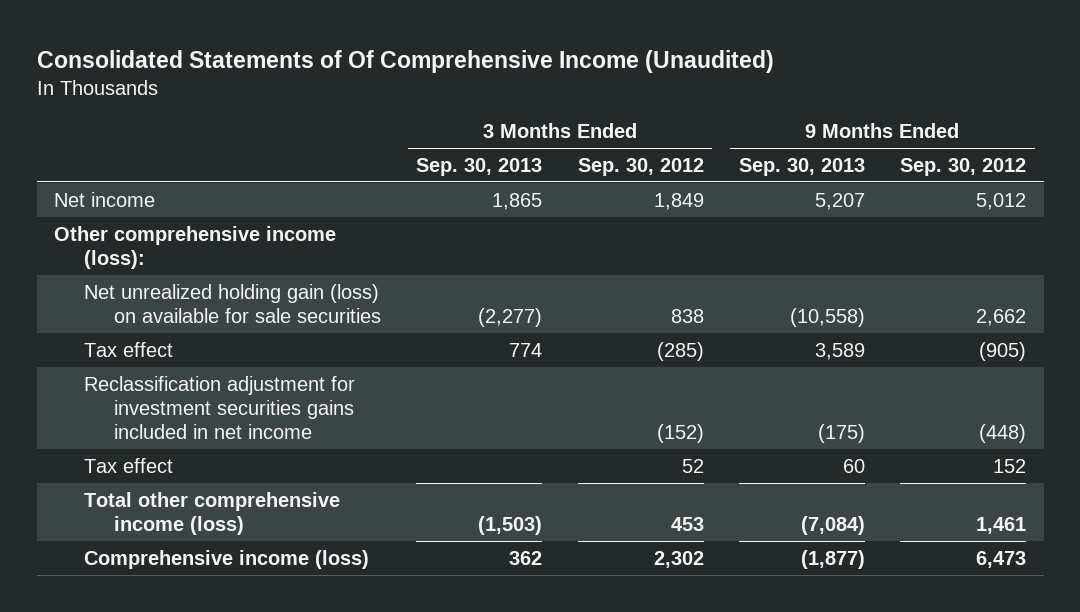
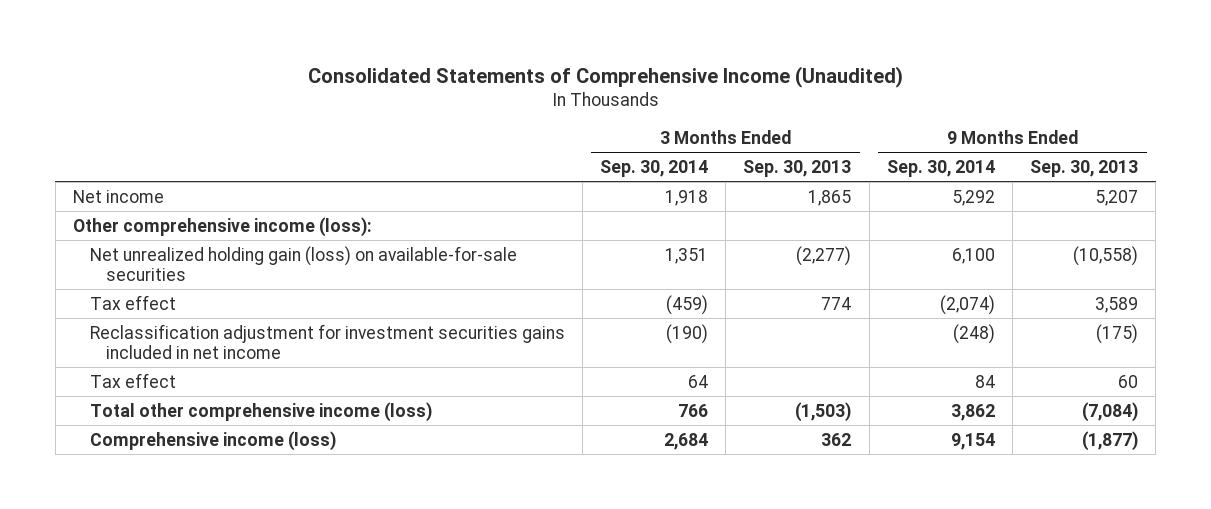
[36,49,774,73] Consolidated Statements of Of Comprehensive Income (Unaudited) -> [307,65,903,88] Consolidated Statements of Comprehensive Income (Unaudited)
[577,158,704,177] Sep. 30, 2012 -> none
[899,158,1026,177] Sep. 30, 2012 -> none
none -> [600,159,709,177] Sep. 30, 2014
none -> [886,159,995,177] Sep. 30, 2014
[84,283,382,323] Net unrealized holding gain (loss) on available for sale securities -> [89,245,517,281] Net unrealized holding gain (loss) on available-for-sale securities

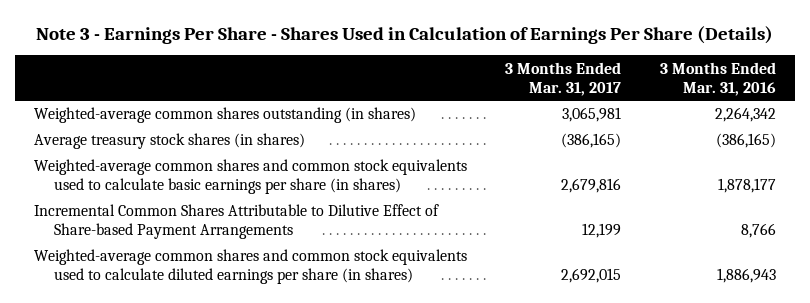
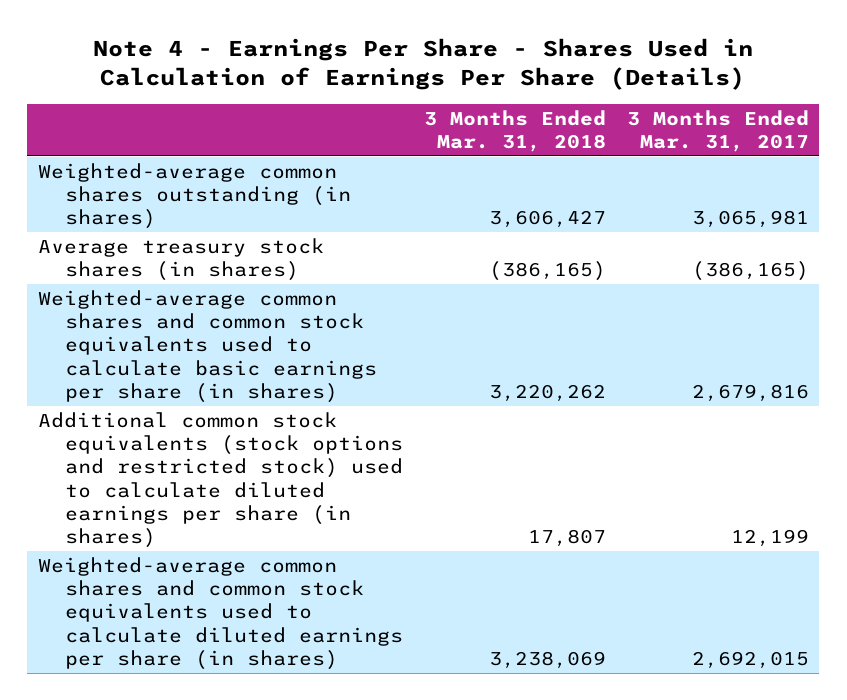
[35,25,773,44] Note 3 - Earnings Per Share - Shares Used in Calculation of Earnings Per Share (Details) -> [93,38,754,91] Note 4 - Earnings Per Share - Shares Used in Calculation of Earnings Per Share (Details)
[659,61,776,96] 3 Months Ended Mar. 31, 2016 -> none
none -> [424,109,607,153] 3 Months Ended Mar. 31, 2018
[34,204,440,240] Incremental Common Shares Attributable to Dilutive Effect of Share-based Payment Arrangements -> [37,411,404,549] Additional common stock equivalents (stock options and restricted stock) used to calculate diluted earnings per share (in shares)

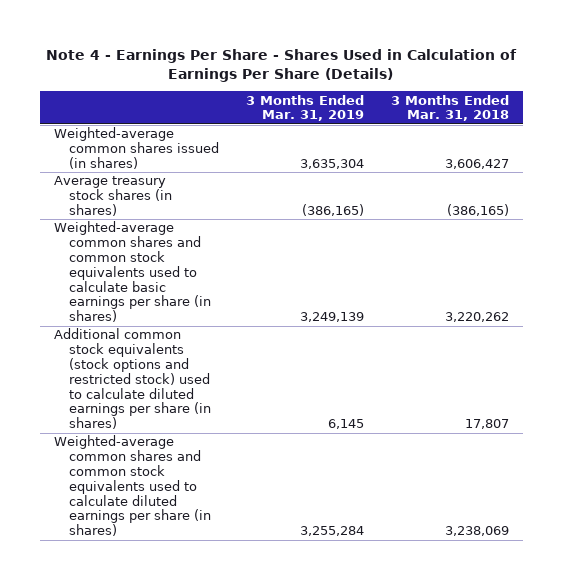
[626,109,809,153] 3 Months Ended Mar. 31, 2017 -> none
none -> [245,94,364,122] 3 Months Ended Mar. 31, 2019
[37,162,352,230] Weighted-average common shares outstanding (in shares) -> [53,127,219,170] Weighted-average common shares issued (in shares)

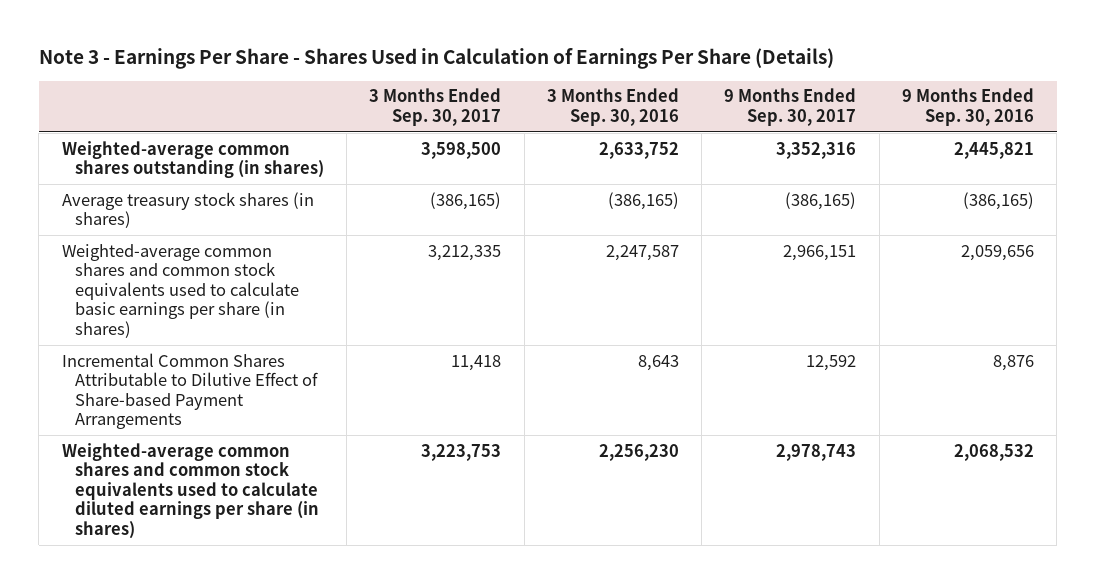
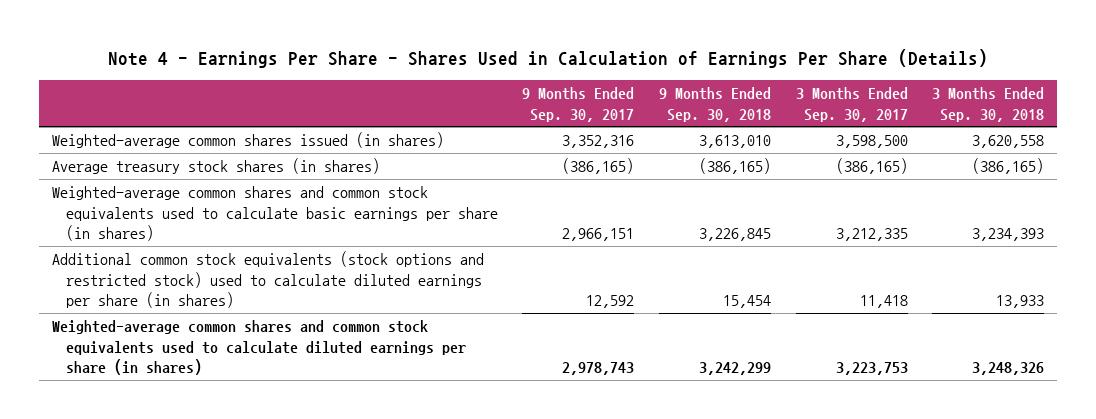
[38,48,834,70] Note 3 - Earnings Per Share - Shares Used in Calculation of Earnings Per Share (Details) -> [107,49,988,69] Note 4 - Earnings Per Share - Shares Used in Calculation of Earnings Per Share (Details)
[546,88,679,127] 3 Months Ended Sep. 30, 2016 -> none
[902,88,1035,127] 9 Months Ended Sep. 30, 2016 -> none
none -> [659,87,772,122] 9 Months Ended Sep. 30, 2018
none -> [932,87,1045,122] 3 Months Ended Sep. 30, 2018
[61,140,324,179] Weighted-average common shares outstanding (in shares) -> [51,131,444,148] Weighted-average common shares issued (in shares)
[61,352,318,430] Incremental Common Shares Attributable to Dilutive Effect of Share-based Payment Arrangements -> [51,250,484,309] Additional common stock equivalents (stock options and restricted stock) used to calculate diluted earnings per share (in shares)

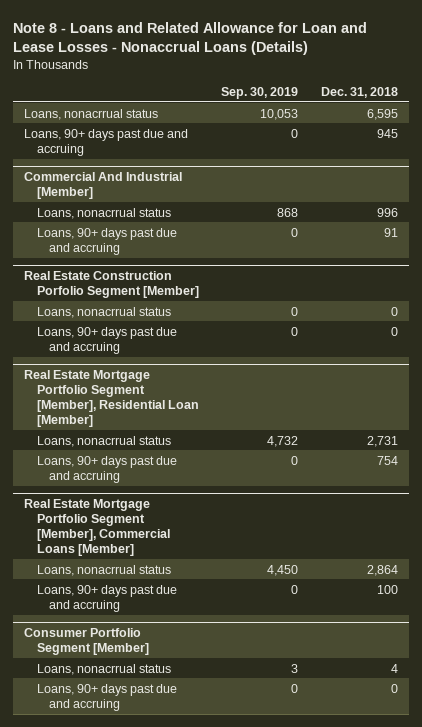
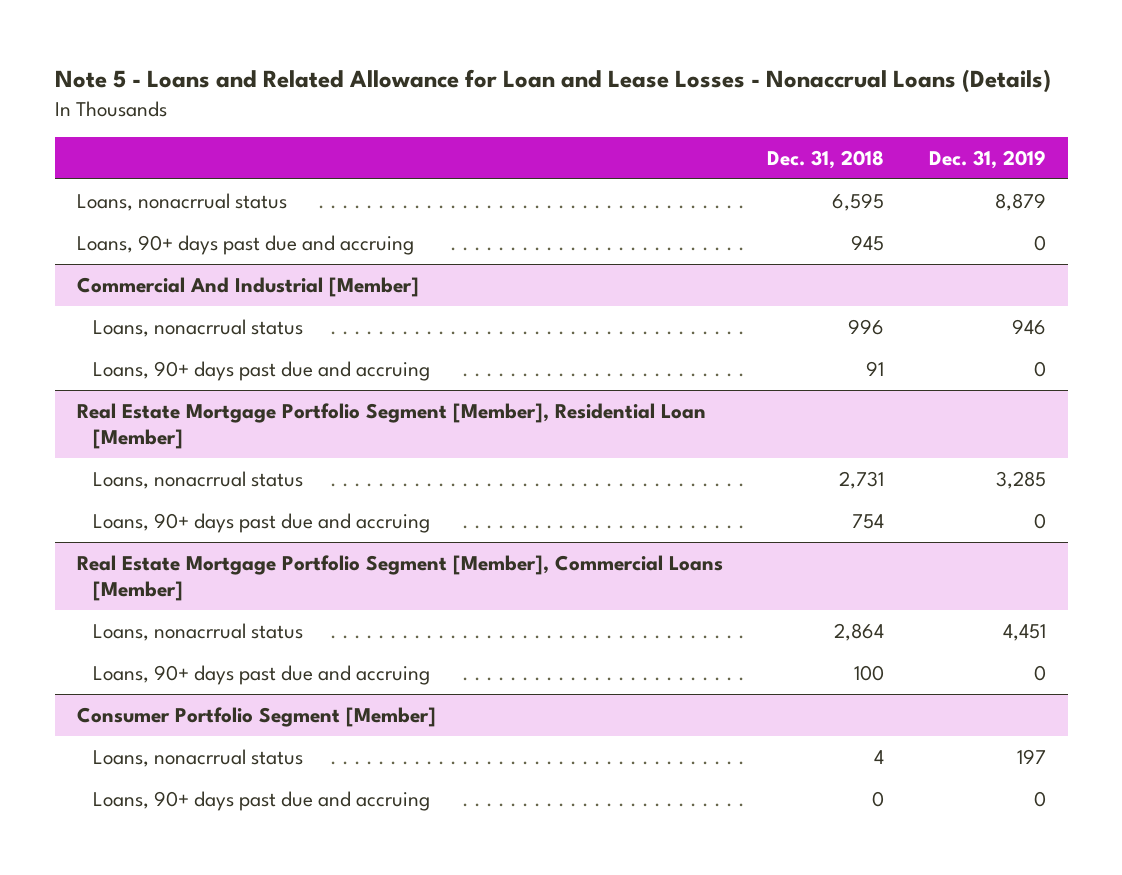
[13,21,368,55] Note 8 - Loans and Related Allowance for Loan and Lease Losses - Nonaccrual Loans (Details) -> [54,69,1051,94] Note 5 - Loans and Related Allowance for Loan and Lease Losses - Nonaccrual Loans (Details)
[221,86,299,99] Sep. 30, 2019 -> none
none -> [928,149,1046,169] Dec. 31, 2019
[24,271,199,299] Real Estate Construction Porfolio Segment [Member] -> none
[36,306,171,318] Loans, nonacrrual status -> none
[36,326,177,354] Loans, 90+ days past due and accruing -> none

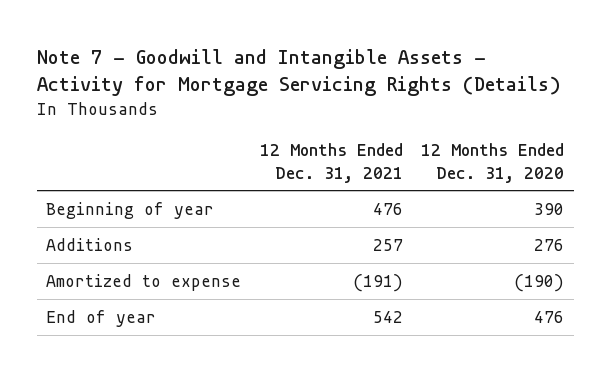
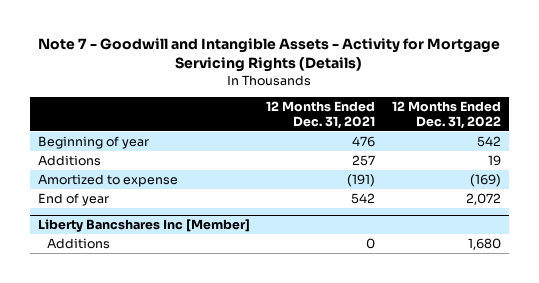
[421,143,565,183] 12 Months Ended Dec. 31, 2020 -> none
none -> [391,101,501,129] 12 Months Ended Dec. 31, 2022
none -> [38,219,251,233] Liberty Bancshares Inc [Member]
none -> [47,237,111,249] Additions

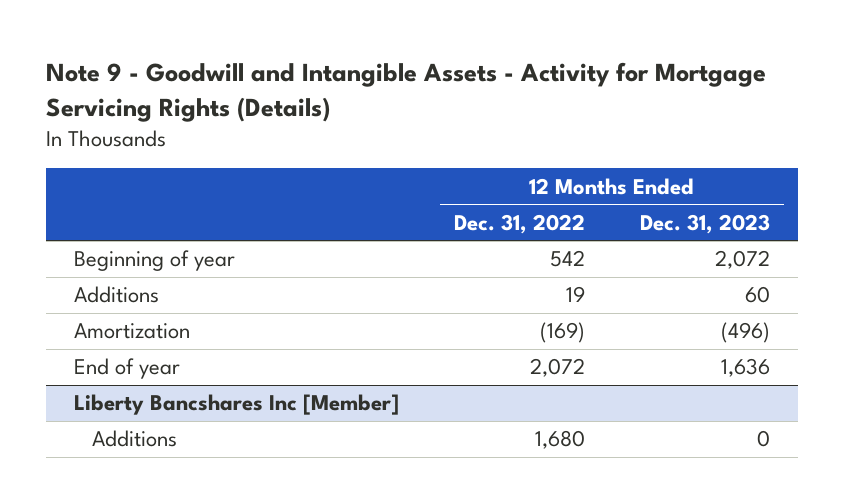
[38,38,501,73] Note 7 - Goodwill and Intangible Assets - Activity for Mortgage Servicing Rights (Details) -> [45,61,766,122] Note 9 - Goodwill and Intangible Assets - Activity for Mortgage Servicing Rights (Details)
[266,101,376,129] 12 Months Ended Dec. 31, 2021 -> none
none -> [640,213,771,234] Dec. 31, 2023
[38,173,179,187] Amortized to expense -> [73,323,190,340] Amortization

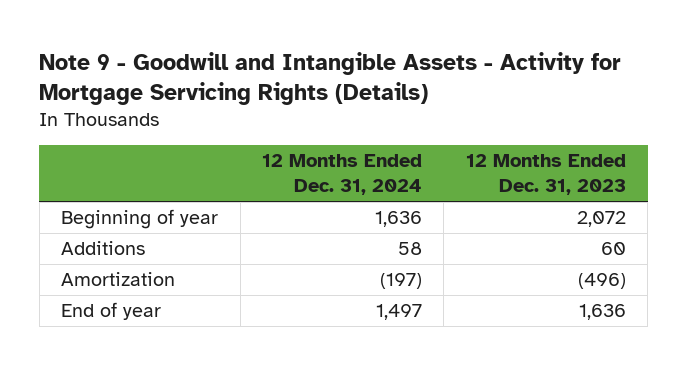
[453,213,585,234] Dec. 31, 2022 -> none
none -> [262,154,423,196] 12 Months Ended Dec. 31, 2024
[73,394,399,416] Liberty Bancshares Inc [Member] -> none
[91,430,177,448] Additions -> none

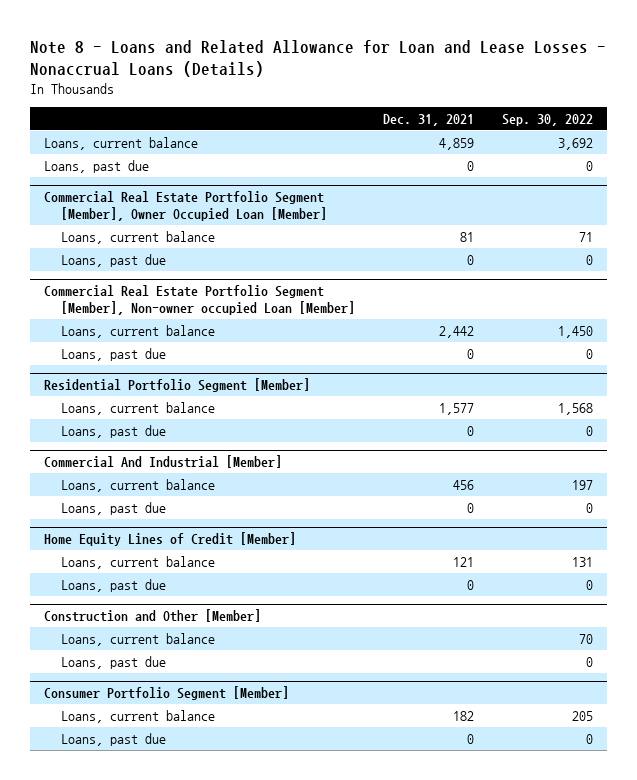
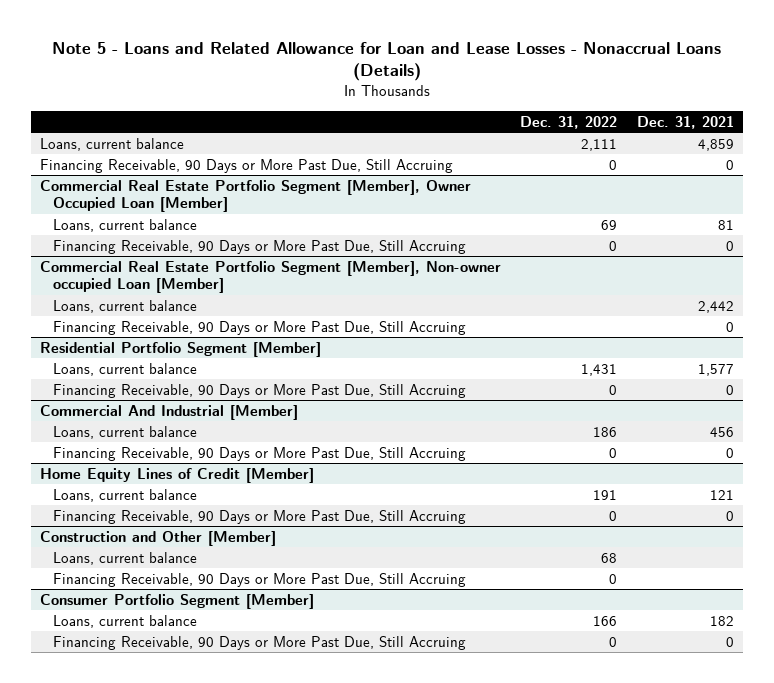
[29,39,606,77] Note 8 - Loans and Related Allowance for Loan and Lease Losses - Nonaccrual Loans (Details) -> [51,41,721,82] Note 5 - Loans and Related Allowance for Loan and Lease Losses - Nonaccrual Loans (Details)
[501,113,593,126] Sep. 30, 2022 -> none
none -> [520,115,618,129] Dec. 31, 2022
[43,159,149,173] Loans, past due -> [40,158,454,173] Financing Receivable, 90 Days or More Past Due, Still Accruing
[60,253,166,267] Loans, past due -> [52,239,466,254] Financing Receivable, 90 Days or More Past Due, Still Accruing
[60,347,166,361] Loans, past due -> [52,320,466,335] Financing Receivable, 90 Days or More Past Due, Still Accruing
[60,424,166,438] Loans, past due -> [52,383,466,398] Financing Receivable, 90 Days or More Past Due, Still Accruing
[60,501,166,515] Loans, past due -> [52,446,466,461] Financing Receivable, 90 Days or More Past Due, Still Accruing
[60,578,166,592] Loans, past due -> [52,509,466,524] Financing Receivable, 90 Days or More Past Due, Still Accruing
[60,655,166,669] Loans, past due -> [52,572,466,587] Financing Receivable, 90 Days or More Past Due, Still Accruing
[60,732,166,746] Loans, past due -> [52,635,466,650] Financing Receivable, 90 Days or More Past Due, Still Accruing

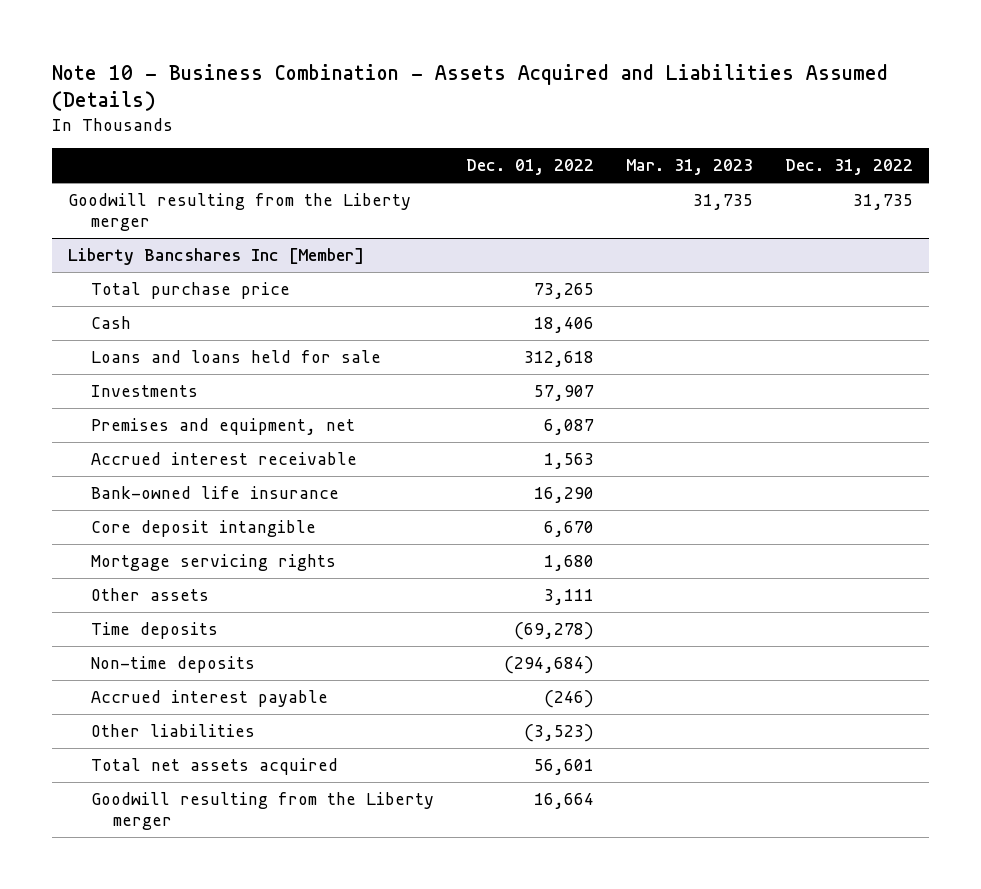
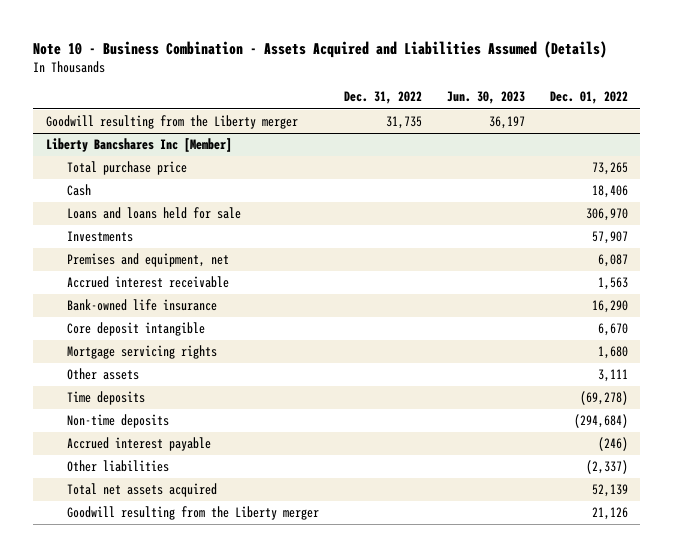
[625,159,753,176] Mar. 31, 2023 -> none
none -> [446,91,525,105] Jun. 30, 2023
[523,351,594,368] 312,618 -> [585,208,628,222] 306,970
[523,724,594,743] (3,523) -> [585,460,628,475] (2,337)
[533,759,594,776] 56,601 -> [591,484,628,498] 52,139
[533,793,594,810] 16,664 -> [591,507,628,521] 21,126

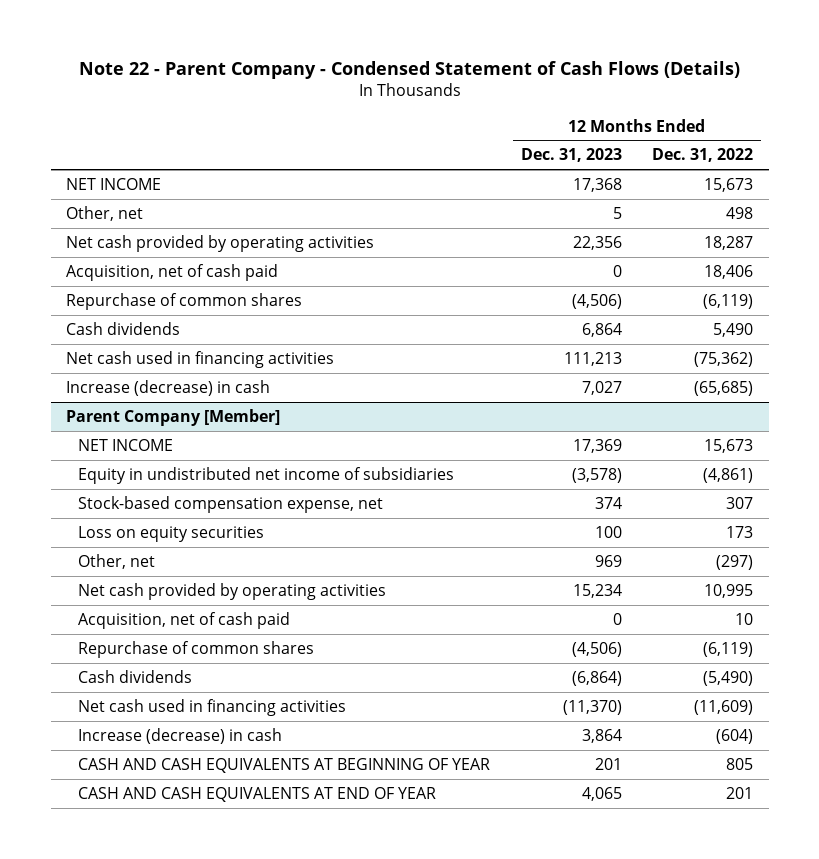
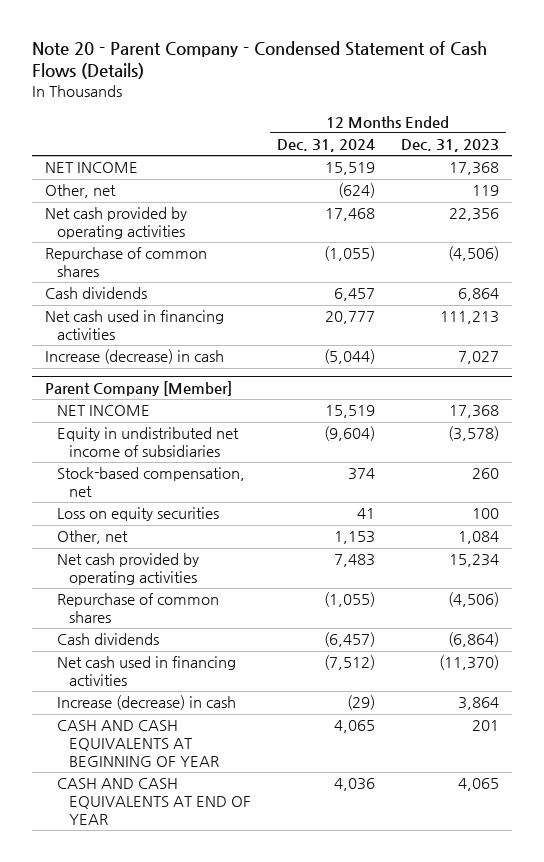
[78,60,740,79] Note 22 - Parent Company - Condensed Statement of Cash Flows (Details) -> [31,41,487,80] Note 20 - Parent Company - Condensed Statement of Cash Flows (Details)
[652,148,754,163] Dec. 31, 2022 -> none
none -> [276,139,375,153] Dec. 31, 2024
[612,206,622,219] 5 -> [472,185,500,197] 119
[65,263,278,281] Acquisition, net of cash paid -> none
[572,438,622,453] 17,369 -> [449,405,500,419] 17,368
[78,495,384,513] Stock-based compensation expense, net -> [56,467,245,497] Stock-based compensation, net
[594,496,622,509] 374 -> [472,468,500,480] 260
[594,554,622,567] 969 -> [458,531,500,545] 1,084
[78,611,291,629] Acquisition, net of cash paid -> none

